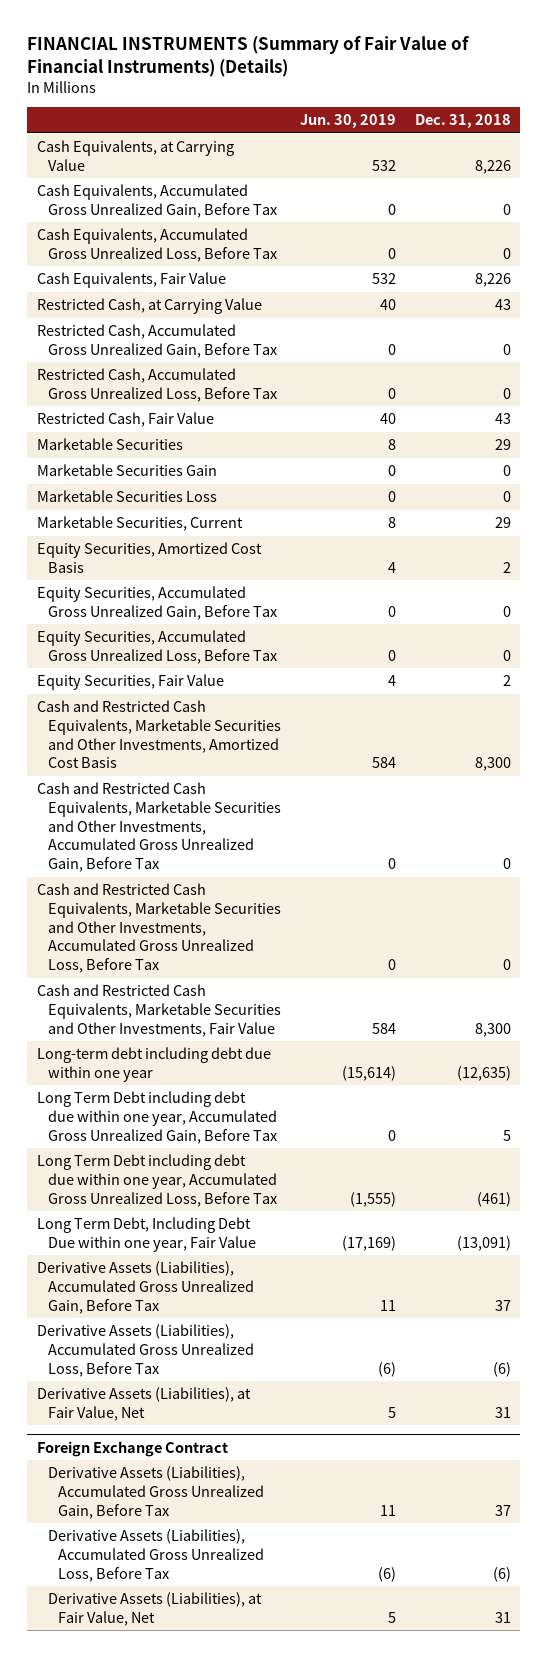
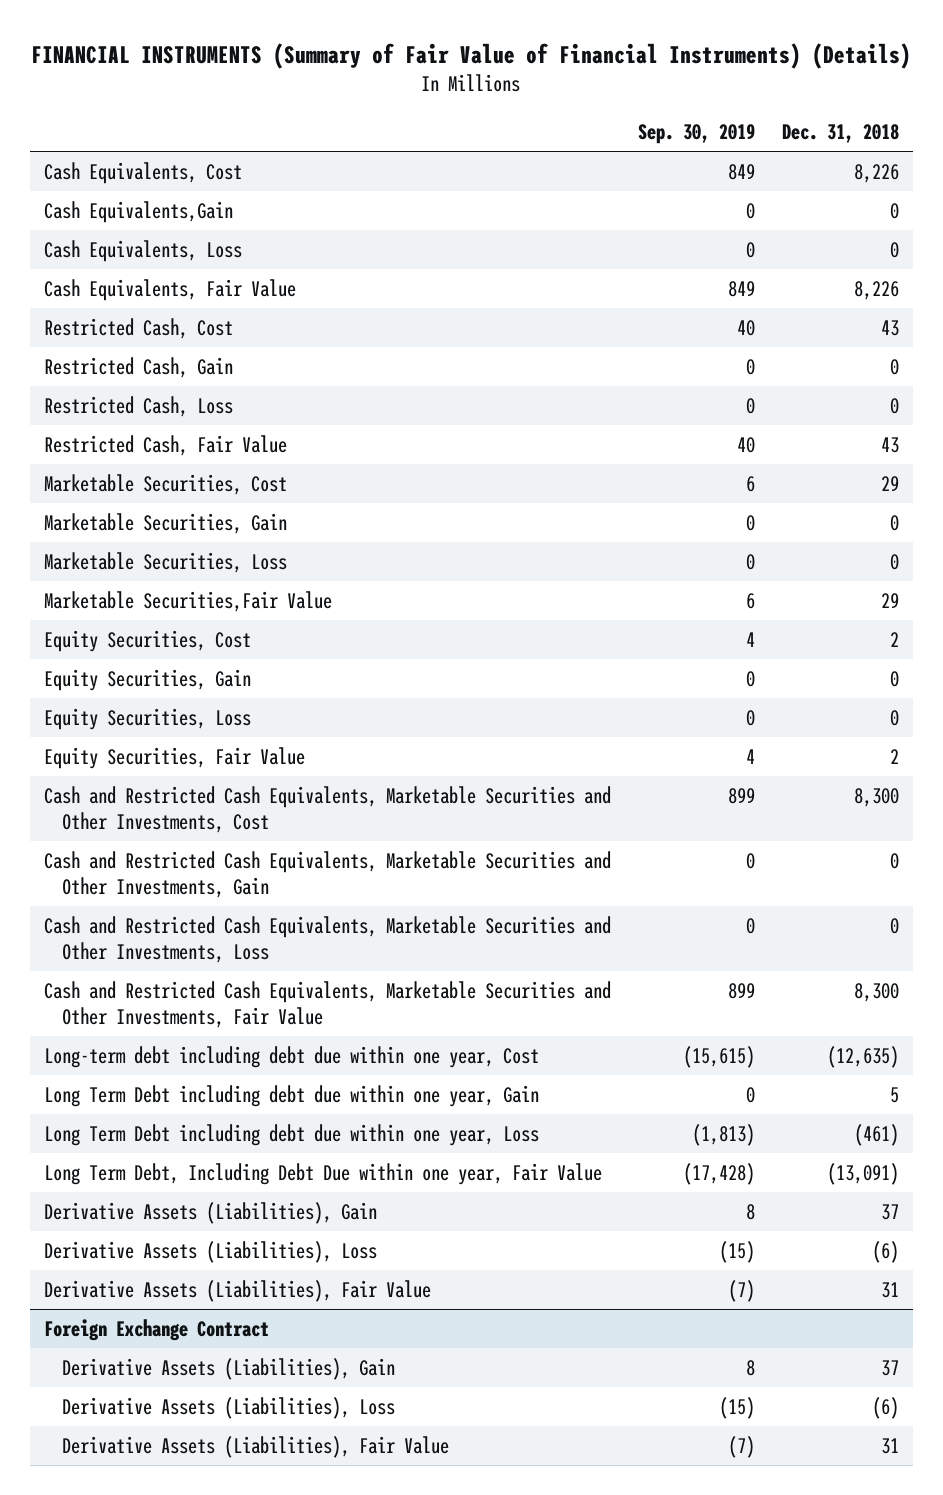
[299,114,396,129] Jun. 30, 2019 -> none
none -> [637,123,755,144] Sep. 30, 2019
[37,140,235,171] Cash Equivalents, at Carrying Value -> [43,161,242,184] Cash Equivalents, Cost
[37,184,277,218] Cash Equivalents, Accumulated Gross Unrealized Gain, Before Tax -> [43,200,233,223] Cash Equivalents,Gain
[37,228,277,262] Cash Equivalents, Accumulated Gross Unrealized Loss, Before Tax -> [43,239,242,262] Cash Equivalents, Loss
[37,298,263,315] Restricted Cash, at Carrying Value -> [43,317,233,339] Restricted Cash, Cost
[37,324,277,358] Restricted Cash, Accumulated Gross Unrealized Gain, Before Tax -> [43,356,233,378] Restricted Cash, Gain
[37,368,277,402] Restricted Cash, Accumulated Gross Unrealized Loss, Before Tax -> [43,395,233,417] Restricted Cash, Loss
[37,438,184,451] Marketable Securities -> [43,473,287,495] Marketable Securities, Cost
[37,464,218,477] Marketable Securities Gain -> [43,512,287,534] Marketable Securities, Gain
[37,490,218,503] Marketable Securities Loss -> [43,551,287,573] Marketable Securities, Loss
[37,516,244,532] Marketable Securities, Current -> [43,590,332,612] Marketable Securities,Fair Value
[37,542,263,573] Equity Securities, Amortized Cost Basis -> [43,629,251,652] Equity Securities, Cost
[37,586,277,620] Equity Securities, Accumulated Gross Unrealized Gain, Before Tax -> [43,668,251,691] Equity Securities, Gain
[37,630,277,664] Equity Securities, Accumulated Gross Unrealized Loss, Before Tax -> [43,707,251,730] Equity Securities, Loss
[37,700,281,769] Cash and Restricted Cash Equivalents, Marketable Securities and Other Investments, Amortized Cost Basis -> [43,785,611,833] Cash and Restricted Cash Equivalents, Marketable Securities and Other Investments, Cost
[37,782,281,873] Cash and Restricted Cash Equivalents, Marketable Securities and Other Investments, Accumulated Gross Unrealized Gain, Before Tax -> [43,850,611,898] Cash and Restricted Cash Equivalents, Marketable Securities and Other Investments, Gain
[37,883,281,974] Cash and Restricted Cash Equivalents, Marketable Securities and Other Investments, Accumulated Gross Unrealized Loss, Before Tax -> [43,915,611,963] Cash and Restricted Cash Equivalents, Marketable Securities and Other Investments, Loss
[37,1047,272,1082] Long-term debt including debt due within one year -> [43,1045,539,1068] Long-term debt including debt due within one year, Cost
[37,1091,277,1144] Long Term Debt including debt due within one year, Accumulated Gross Unrealized Gain, Before Tax -> [43,1084,539,1107] Long Term Debt including debt due within one year, Gain
[37,1154,277,1207] Long Term Debt including debt due within one year, Accumulated Gross Unrealized Loss, Before Tax -> [43,1123,539,1146] Long Term Debt including debt due within one year, Loss
[37,1261,254,1314] Derivative Assets (Liabilities), Accumulated Gross Unrealized Gain, Before Tax -> [43,1201,377,1224] Derivative Assets (Liabilities), Gain
[37,1324,254,1377] Derivative Assets (Liabilities), Accumulated Gross Unrealized Loss, Before Tax -> [43,1240,377,1263] Derivative Assets (Liabilities), Loss
[37,1387,252,1421] Derivative Assets (Liabilities), at Fair Value, Net -> [43,1279,431,1302] Derivative Assets (Liabilities), Fair Value
[47,1466,265,1519] Derivative Assets (Liabilities), Accumulated Gross Unrealized Gain, Before Tax -> [61,1357,395,1380] Derivative Assets (Liabilities), Gain
[47,1529,265,1582] Derivative Assets (Liabilities), Accumulated Gross Unrealized Loss, Before Tax -> [61,1396,395,1419] Derivative Assets (Liabilities), Loss
[47,1592,262,1626] Derivative Assets (Liabilities), at Fair Value, Net -> [61,1435,449,1458] Derivative Assets (Liabilities), Fair Value

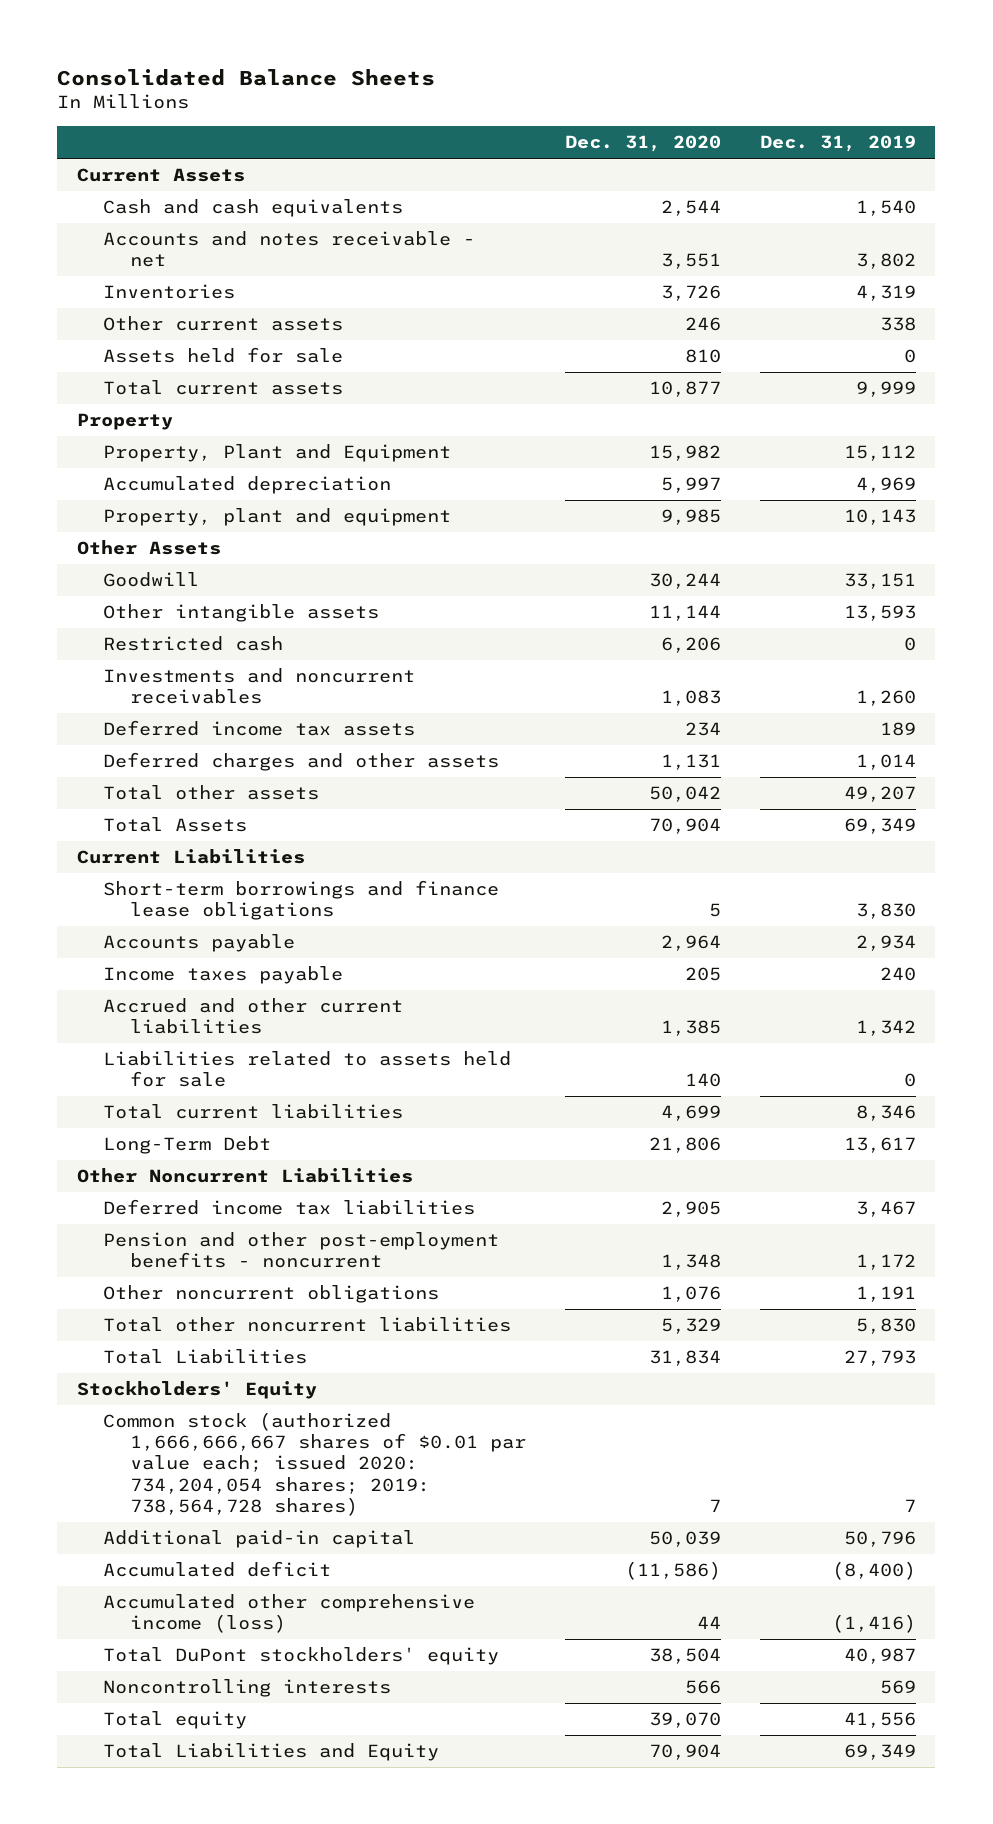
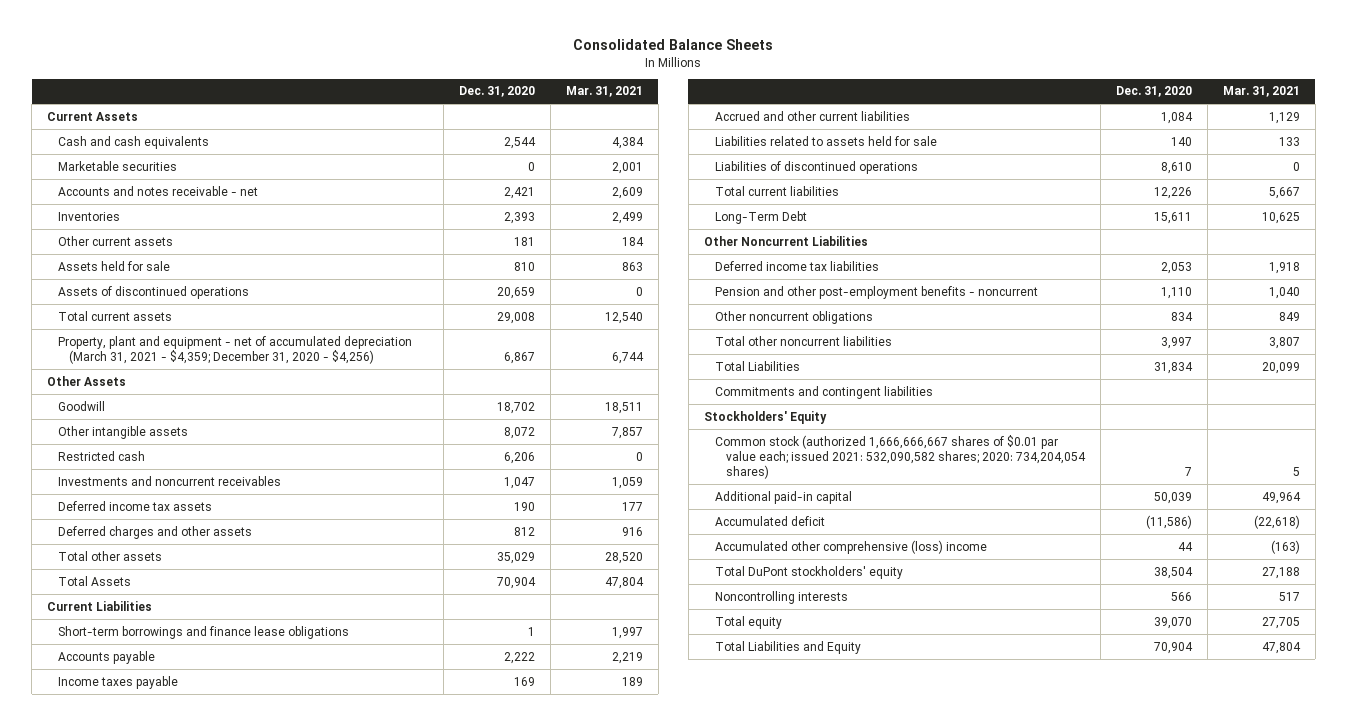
[759,135,916,153] Dec. 31, 2019 -> none
none -> [565,86,643,98] Mar. 31, 2021
none -> [57,160,177,171] Marketable securities
[660,253,721,270] 3,551 -> [503,186,535,199] 2,421
[660,285,721,302] 3,726 -> [503,211,535,224] 2,393
[684,317,721,332] 246 -> [513,236,535,246] 181
[76,413,173,431] Property -> none
[103,444,452,463] Property, Plant and Equipment -> none
[103,476,392,495] Accumulated depreciation -> none
none -> [57,285,249,299] Assets of discontinued operations
[648,381,721,398] 10,877 -> [496,311,535,324] 29,008
[103,508,452,527] Property, plant and equipment -> [57,335,412,364] Property, plant and equipment - net of accumulated depreciation (March 31, 2021 - $4,359; December 31, 2020 - $4,256)
[660,509,721,526] 9,985 -> [503,351,535,364] 6,867
[648,573,721,590] 30,244 -> [496,401,535,414] 18,702
[648,605,721,622] 11,144 -> [503,426,535,439] 8,072
[660,690,721,707] 1,083 -> [503,476,535,489] 1,047
[684,722,721,737] 234 -> [513,501,535,511] 190
[660,754,721,771] 1,131 -> [513,526,535,536] 812
[648,786,721,803] 50,042 -> [496,551,535,564] 35,029
[708,903,721,918] 5 -> [527,626,535,636] 1
[660,935,721,952] 2,964 -> [503,651,535,664] 2,222
[684,967,721,982] 205 -> [513,676,535,686] 169
[660,1020,721,1037] 1,385 -> [1160,111,1193,124] 1,084
none -> [714,160,918,174] Liabilities of discontinued operations
[660,1105,721,1122] 4,699 -> [1153,186,1192,199] 12,226
[648,1137,721,1154] 21,806 -> [1153,211,1192,224] 15,611
[660,1201,721,1218] 2,905 -> [1160,261,1192,274] 2,053
[660,1254,721,1271] 1,348 -> [1160,286,1192,299] 1,110
[660,1286,721,1303] 1,076 -> [1170,311,1193,321] 834
[660,1318,721,1335] 5,329 -> [1160,336,1192,349] 3,997
none -> [714,385,933,399] Commitments and contingent liabilities
[103,1412,526,1516] Common stock (authorized 1,666,666,667 shares of $0.01 par value each; issued 2020: 734,204,054 shares; 2019: 738,564,728 shares) -> [714,434,1086,479] Common stock (authorized 1,666,666,667 shares of $0.01 par value each; issued 2021: 532,090,582 shares; 2020: 734,204,054 shares)
[103,1594,476,1634] Accumulated other comprehensive income (loss) -> [714,539,987,554] Accumulated other comprehensive (loss) income

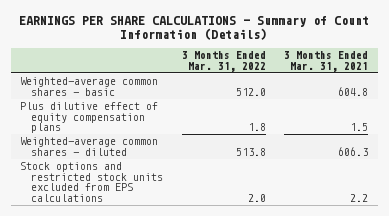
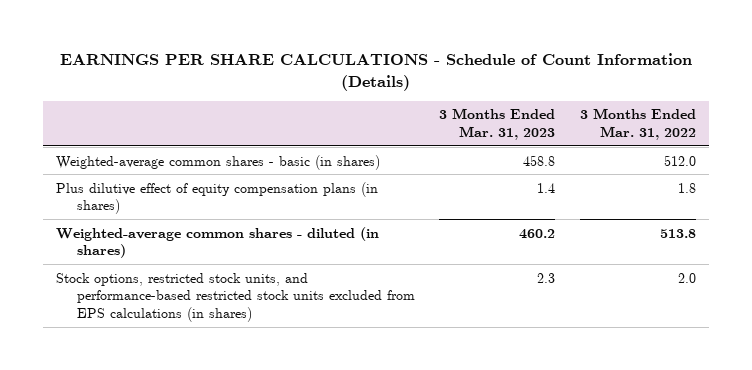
[19,15,370,40] EARNINGS PER SHARE CALCULATIONS - Summary of Count Information (Details) -> [59,52,692,91] EARNINGS PER SHARE CALCULATIONS - Schedule of Count Information (Details)
[284,51,369,72] 3 Months Ended Mar. 31, 2021 -> none
none -> [439,108,556,141] 3 Months Ended Mar. 31, 2023
[20,77,159,96] Weighted-average common shares - basic -> [55,154,380,170] Weighted-average common shares - basic (in shares)
[20,102,159,134] Plus dilutive effect of equity compensation plans -> [55,181,378,215] Plus dilutive effect of equity compensation plans (in shares)
[20,137,159,156] Weighted-average common shares - diluted -> [55,226,379,259] Weighted-average common shares - diluted (in shares)
[20,162,163,202] Stock options and restricted stock units excluded from EPS calculations -> [55,272,415,323] Stock options, restricted stock units, and performance-based restricted stock units excluded from EPS calculations (in shares)

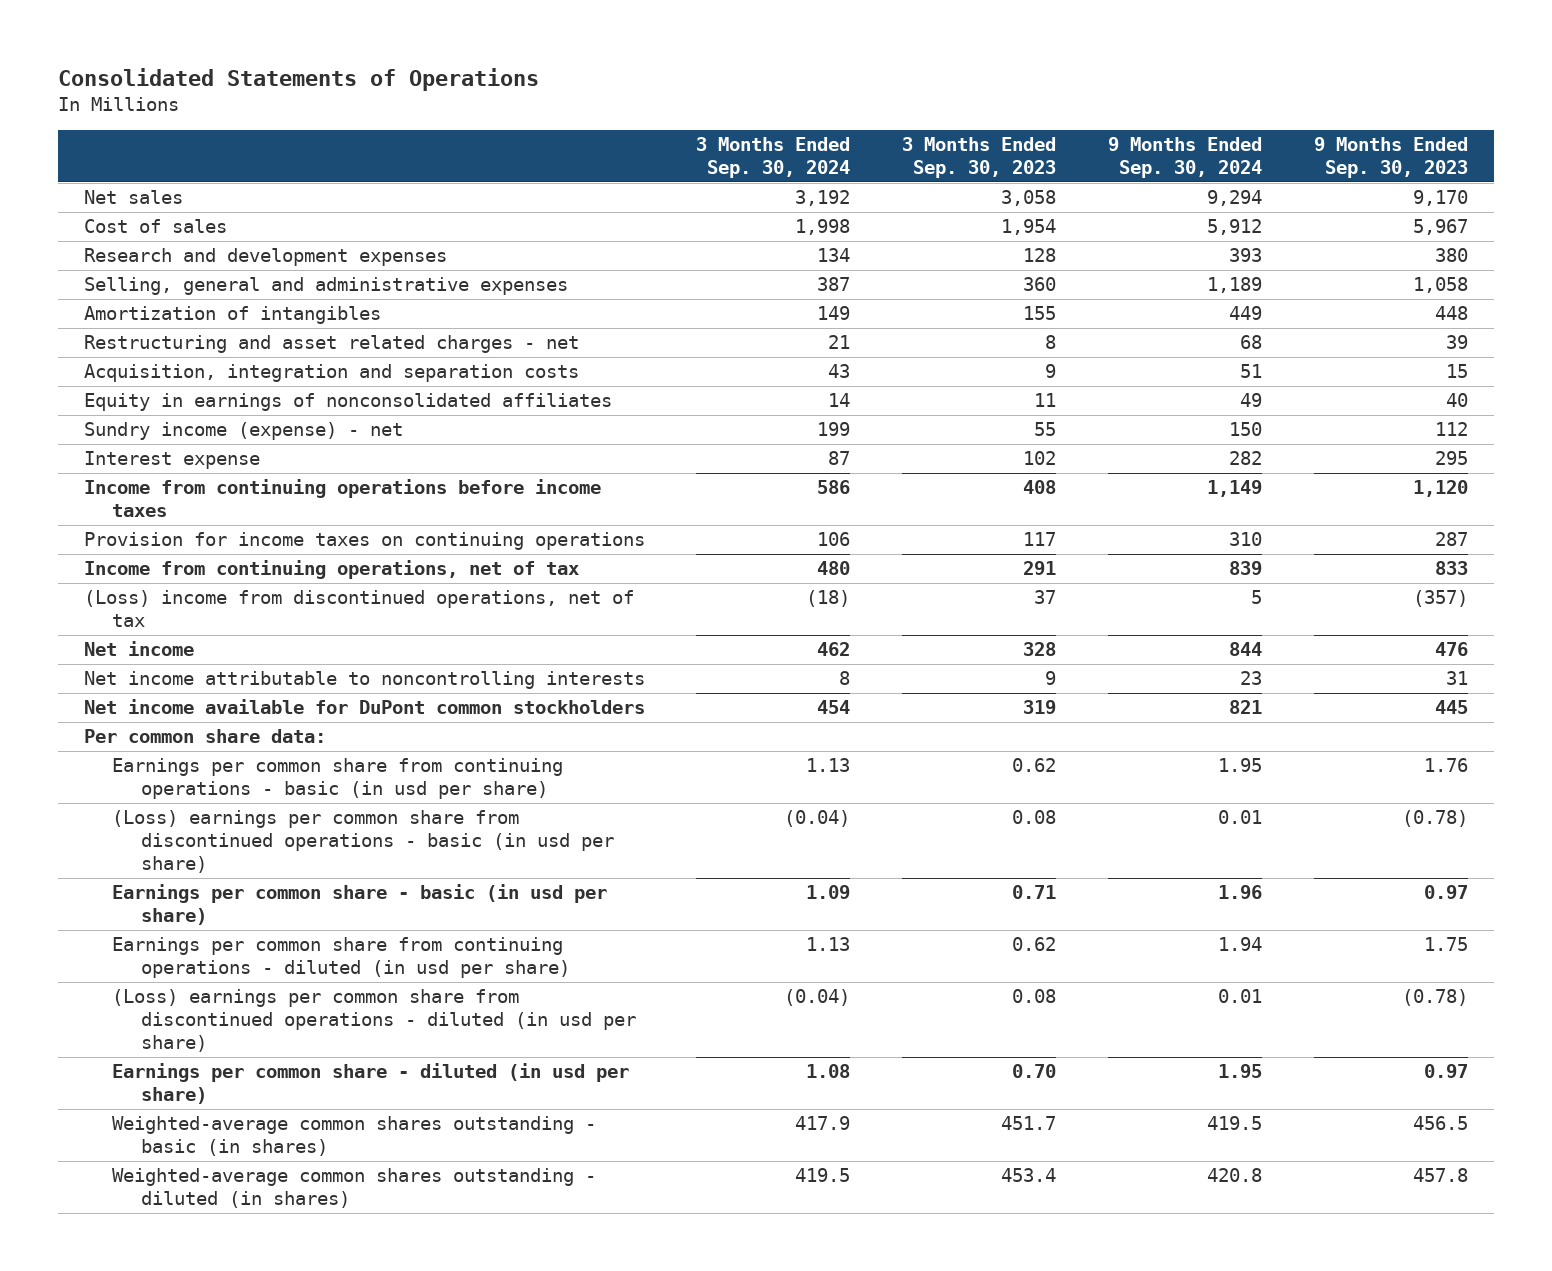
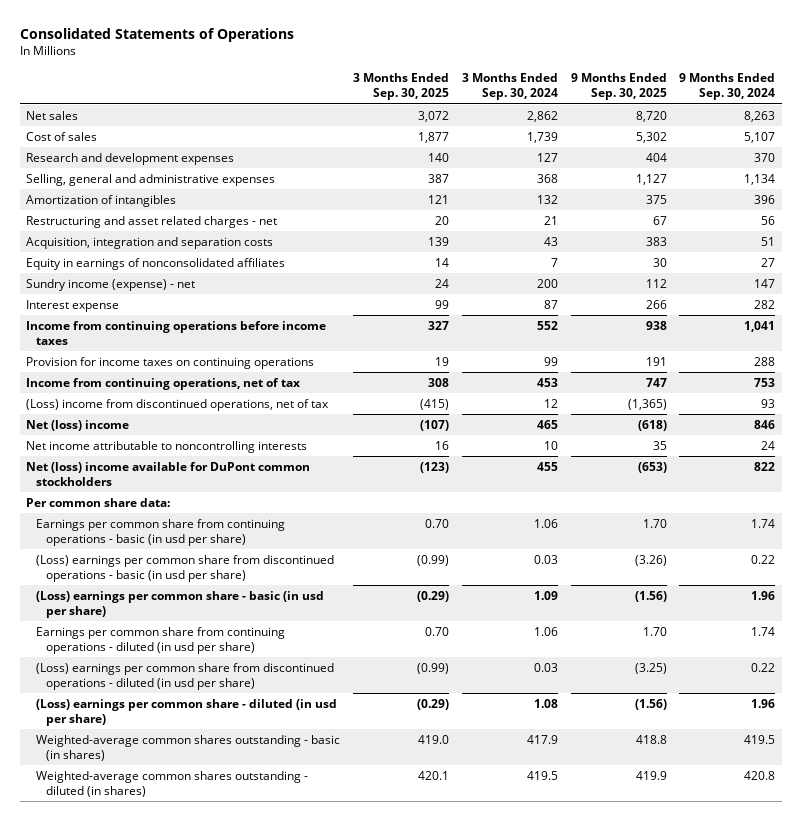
[902,137,1057,179] 3 Months Ended Sep. 30, 2023 -> none
[1314,137,1469,179] 9 Months Ended Sep. 30, 2023 -> none
none -> [353,73,450,101] 3 Months Ended Sep. 30, 2025
none -> [570,73,667,101] 9 Months Ended Sep. 30, 2025
[795,190,851,207] 3,192 -> [526,110,558,122] 2,862
[1207,190,1263,207] 9,294 -> [744,110,776,122] 8,263
[795,219,851,236] 1,998 -> [526,131,558,143] 1,739
[1207,219,1263,236] 5,912 -> [744,131,776,143] 5,107
[817,248,851,263] 134 -> [536,152,558,162] 127
[1229,248,1263,263] 393 -> [754,152,776,162] 370
[817,277,851,292] 387 -> [536,173,558,183] 368
[1207,277,1263,294] 1,189 -> [744,173,776,185] 1,134
[817,306,851,321] 149 -> [536,194,558,204] 132
[1229,306,1263,321] 449 -> [754,194,776,204] 396
[1240,335,1263,350] 68 -> [761,215,776,225] 56
[828,393,851,408] 14 -> [550,257,558,267] 7
[1240,393,1263,408] 49 -> [761,257,776,267] 27
[817,422,851,437] 199 -> [536,278,558,288] 200
[1229,422,1263,437] 150 -> [754,278,776,288] 147
[817,480,851,495] 586 -> [536,320,558,330] 552
[1207,480,1263,498] 1,149 -> [744,320,776,332] 1,041
[817,532,851,547] 106 -> [543,356,558,366] 99
[1229,532,1263,547] 310 -> [754,356,776,366] 288
[817,561,851,576] 480 -> [536,377,558,387] 453
[1229,561,1263,576] 839 -> [754,377,776,387] 753
[806,590,851,608] (18) -> [543,398,558,408] 12
[1251,590,1263,605] 5 -> [761,398,776,408] 93
[83,641,194,657] Net income -> [26,419,130,431] Net (loss) income
[817,642,851,657] 462 -> [536,419,558,429] 465
[1229,642,1263,657] 844 -> [754,419,776,429] 846
[839,671,851,686] 8 -> [543,440,558,450] 10
[1240,671,1263,686] 23 -> [761,440,776,450] 24
[83,699,645,715] Net income available for DuPont common stockholders -> [26,461,311,486] Net (loss) income available for DuPont common stockholders
[817,700,851,715] 454 -> [536,461,558,471] 455
[1229,700,1263,715] 821 -> [754,461,776,471] 822
[806,758,851,773] 1.13 -> [533,518,558,528] 1.06
[1218,758,1263,773] 1.95 -> [751,518,776,528] 1.74
[784,810,851,828] (0.04) -> [533,554,558,564] 0.03
[1218,810,1263,825] 0.01 -> [751,554,776,564] 0.22
[112,884,608,926] Earnings per common share - basic (in usd per share) -> [36,590,325,618] (Loss) earnings per common share - basic (in usd per share)
[806,937,851,952] 1.13 -> [533,626,558,636] 1.06
[1218,937,1263,952] 1.94 -> [751,626,776,636] 1.74
[784,989,851,1007] (0.04) -> [533,662,558,672] 0.03
[1218,989,1263,1004] 0.01 -> [751,662,776,672] 0.22
[112,1063,630,1105] Earnings per common share - diluted (in usd per share) -> [36,698,338,726] (Loss) earnings per common share - diluted (in usd per share)
[1218,1064,1263,1079] 1.95 -> [751,698,776,708] 1.96

